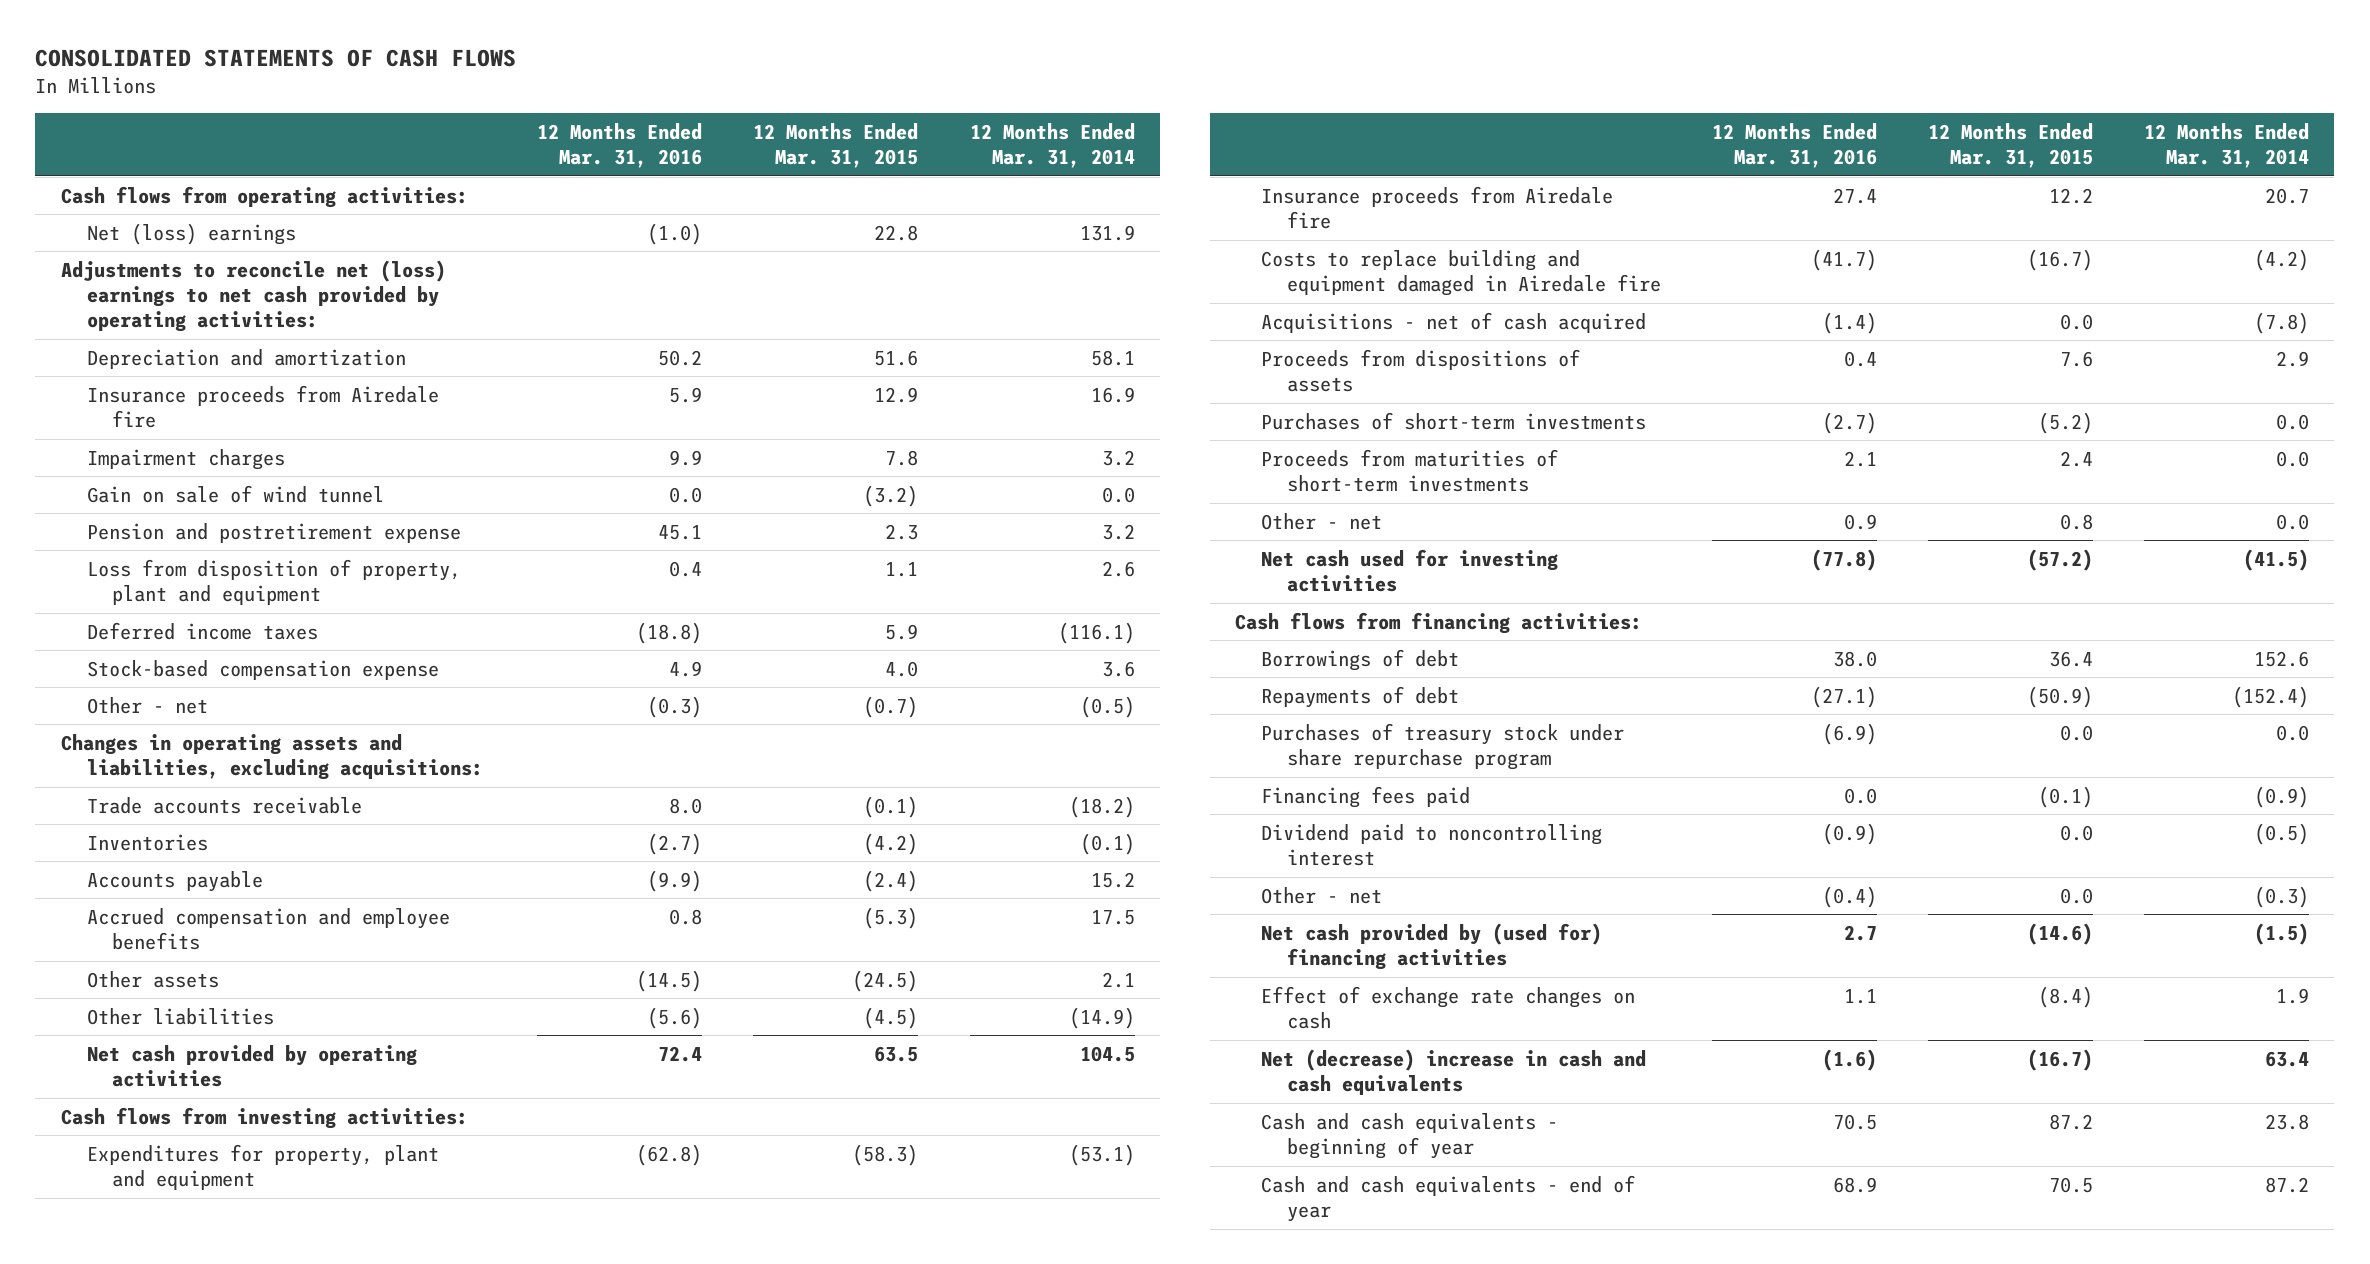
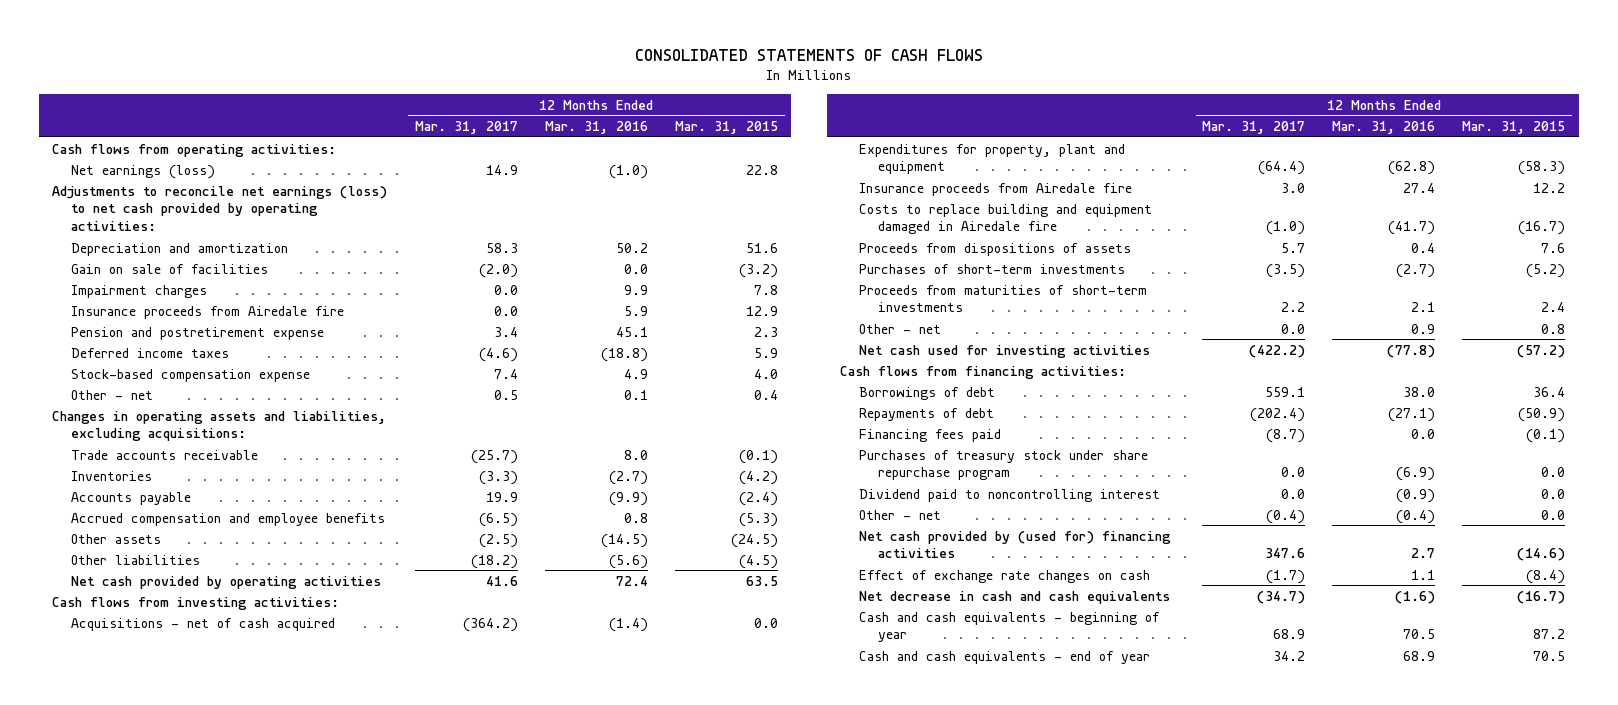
[969,122,1135,169] 12 Months Ended Mar. 31, 2014 -> none
none -> [414,121,518,135] Mar. 31, 2017
[86,222,296,245] Net (loss) earnings -> [71,164,216,179] Net earnings (loss)
[60,259,446,333] Adjustments to reconcile net (loss) earnings to net cash provided by operating activities: -> [52,185,388,232] Adjustments to reconcile net earnings (loss) to net cash provided by operating activities:
none -> [71,263,269,274] Gain on sale of facilities
[86,484,384,503] Gain on sale of wind tunnel -> none
[86,384,439,429] Insurance proceeds from Airedale fire -> [71,305,345,319] Insurance proceeds from Airedale fire
[86,558,461,606] Loss from disposition of property, plant and equipment -> none
[647,695,703,718] (0.3) -> [623,389,648,400] 0.1
[863,695,919,718] (0.7) -> [753,389,778,400] 0.4
[1260,311,1646,333] Acquisitions - net of cash acquired -> [71,617,336,631] Acquisitions - net of cash acquired
[1260,722,1624,771] Purchases of treasury stock under share repurchase program -> [858,449,1148,481] Purchases of treasury stock under share repurchase program
[1260,1048,1646,1096] Net (decrease) increase in cash and cash equivalents -> [858,590,1170,604] Net decrease in cash and cash equivalents

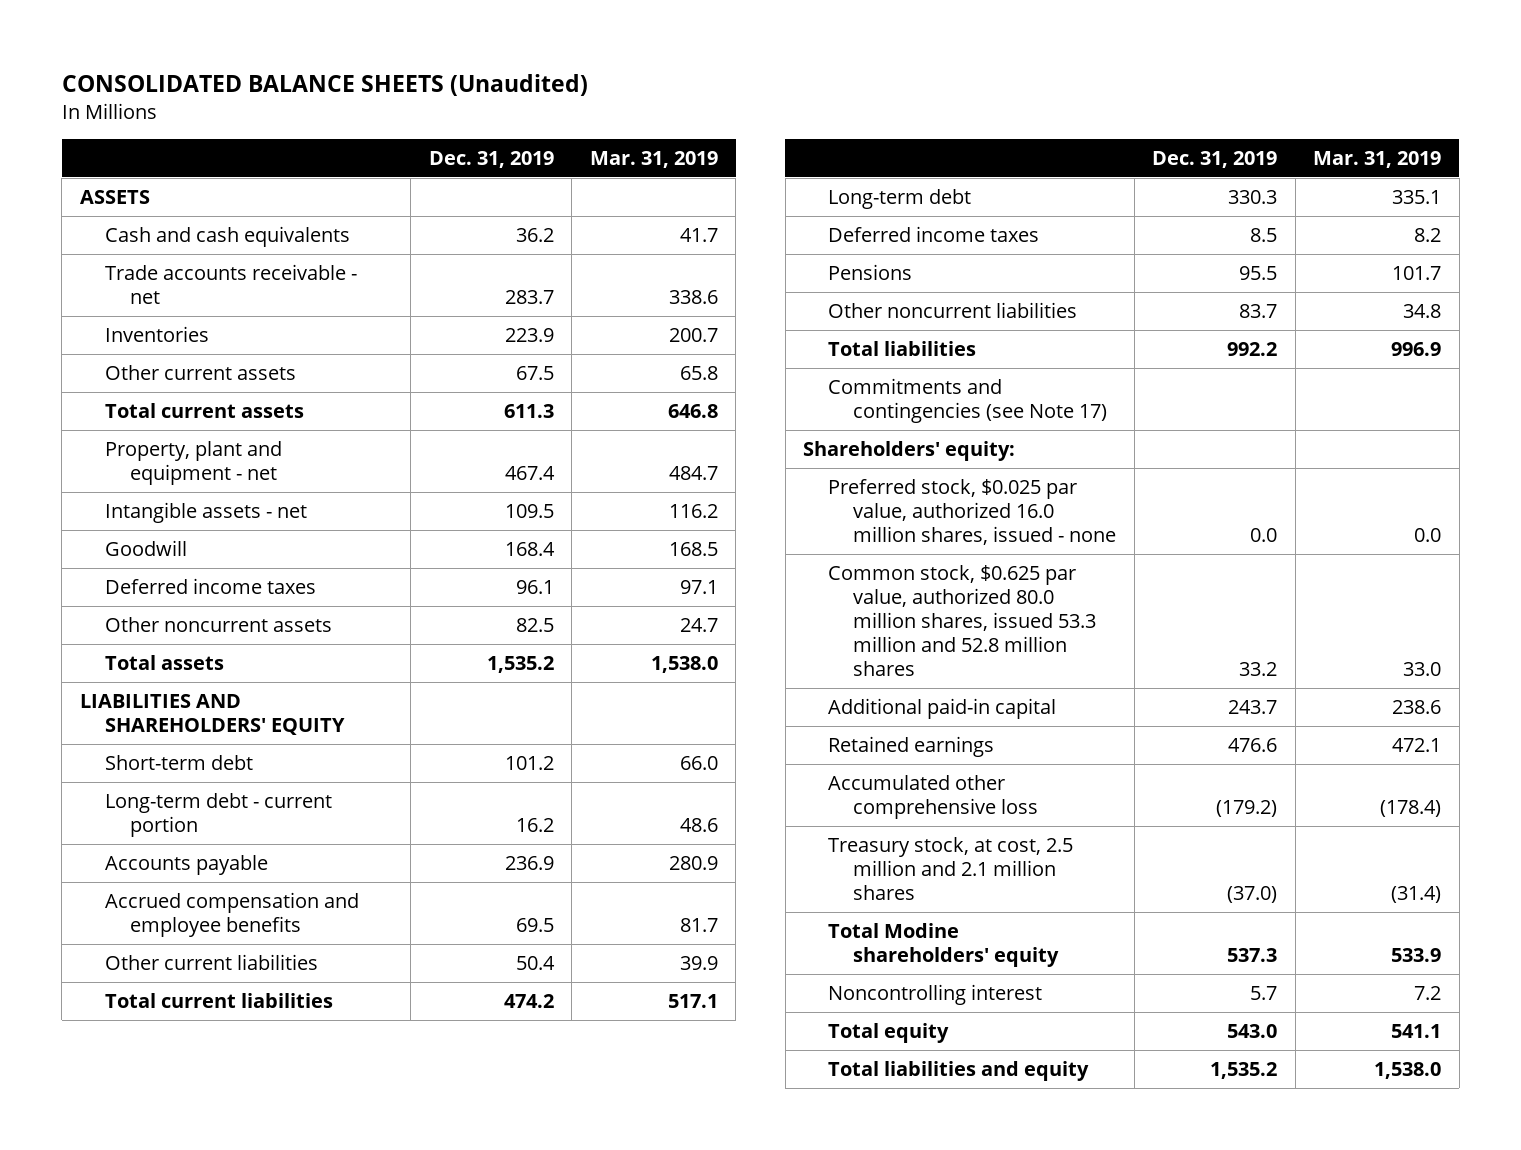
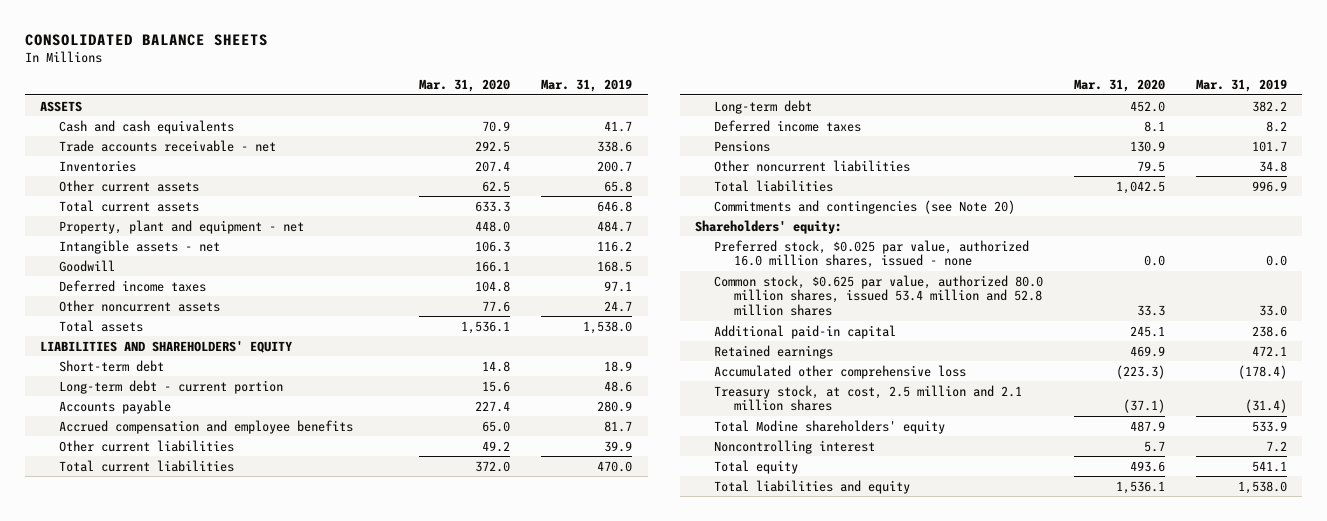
[61,74,588,97] CONSOLIDATED BALANCE SHEETS (Unaudited) -> [24,33,268,46] CONSOLIDATED BALANCE SHEETS
[428,150,554,168] Dec. 31, 2019 -> none
none -> [419,79,511,93] Mar. 31, 2020
[679,756,718,771] 66.0 -> [604,360,633,372] 18.9
[667,994,718,1009] 517.1 -> [597,460,633,472] 470.0
[1392,190,1442,205] 335.1 -> [1252,100,1288,112] 382.2
[828,378,1108,424] Commitments and contingencies (see Note 17) -> [714,199,1016,214] Commitments and contingencies (see Note 20)
[828,565,1097,677] Common stock, $0.625 par value, authorized 80.0 million shares, issued 53.3 million and 52.8 million shares -> [714,274,1044,317] Common stock, $0.625 par value, authorized 80.0 million shares, issued 53.4 million and 52.8 million shares

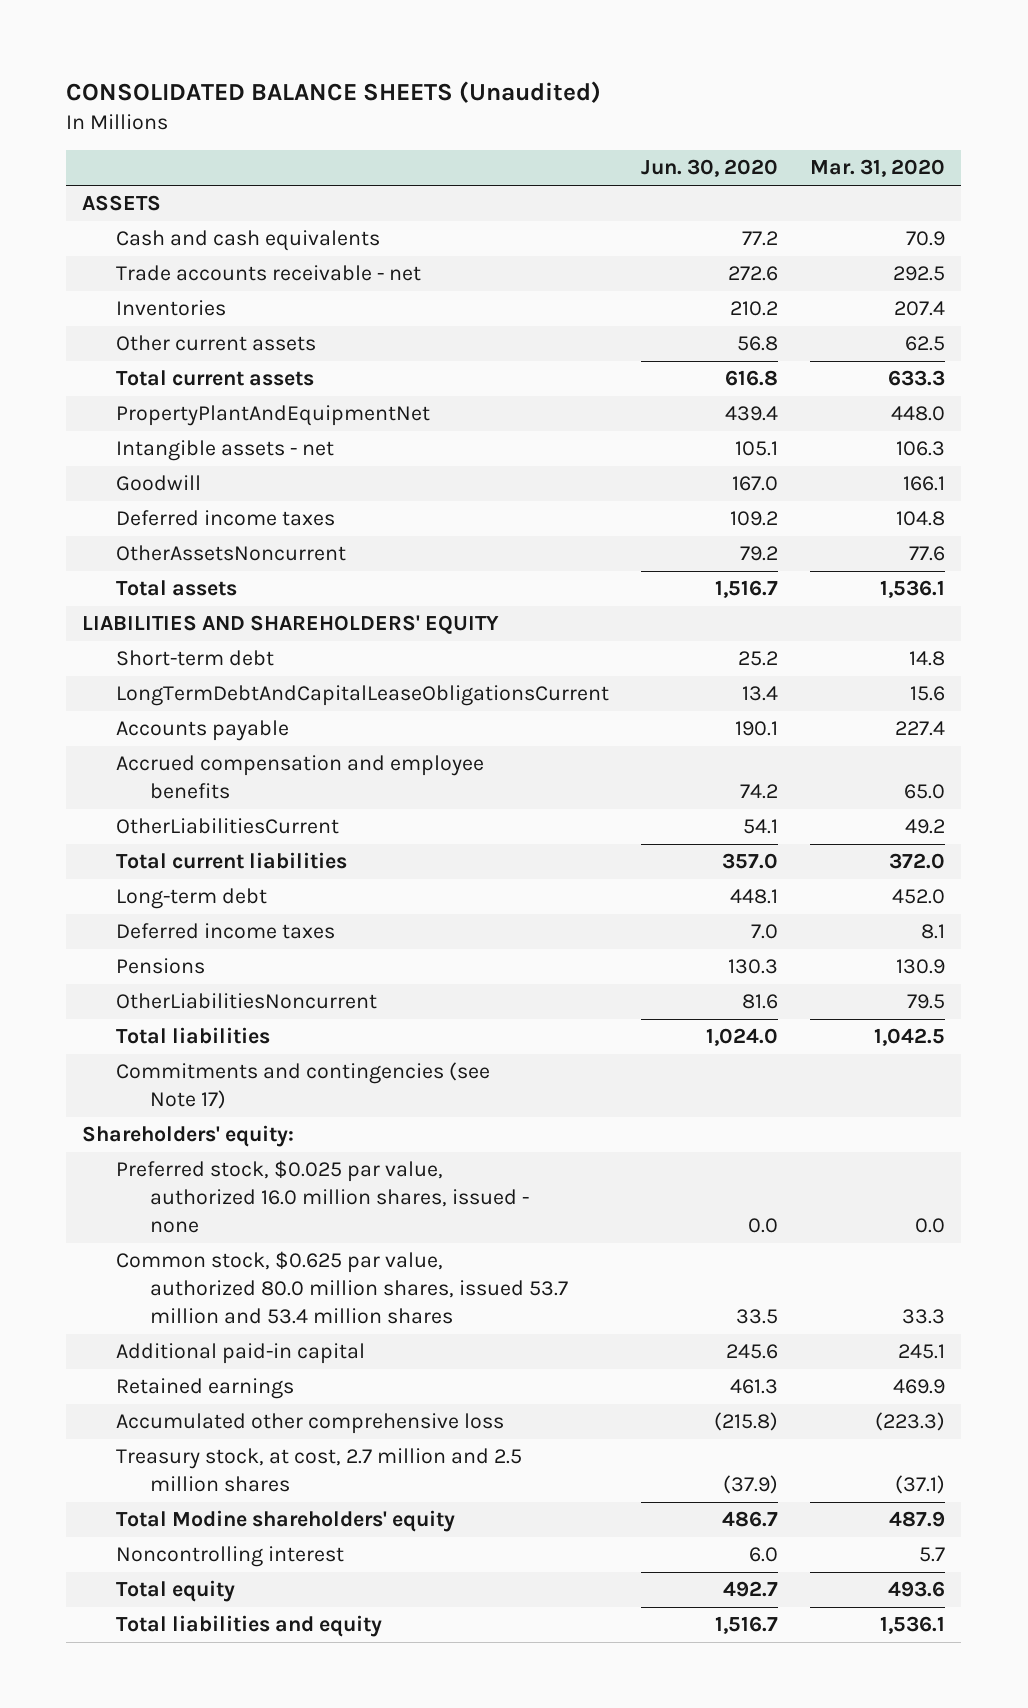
[24,33,268,46] CONSOLIDATED BALANCE SHEETS -> [66,80,602,103] CONSOLIDATED BALANCE SHEETS (Unaudited)
[541,79,633,93] Mar. 31, 2019 -> none
none -> [641,159,779,178] Jun. 30, 2020
[59,219,305,234] Property, plant and equipment - net -> [116,405,431,427] PropertyPlantAndEquipmentNet
[59,299,221,312] Other noncurrent assets -> [116,545,347,562] OtherAssetsNoncurrent
[59,379,284,394] Long-term debt - current portion -> [116,685,610,707] LongTermDebtAndCapitalLeaseObligationsCurrent
[59,439,235,452] Other current liabilities -> [116,818,340,835] OtherLiabilitiesCurrent
[714,159,911,172] Other noncurrent liabilities -> [116,993,378,1010] OtherLiabilitiesNoncurrent
[714,199,1016,214] Commitments and contingencies (see Note 20) -> [116,1062,491,1110] Commitments and contingencies (see Note 17)
[714,274,1044,317] Common stock, $0.625 par value, authorized 80.0 million shares, issued 53.4 million and 52.8 million shares -> [116,1251,569,1325] Common stock, $0.625 par value, authorized 80.0 million shares, issued 53.7 million and 53.4 million shares
[714,384,1023,412] Treasury stock, at cost, 2.5 million and 2.1 million shares -> [116,1448,523,1493] Treasury stock, at cost, 2.7 million and 2.5 million shares

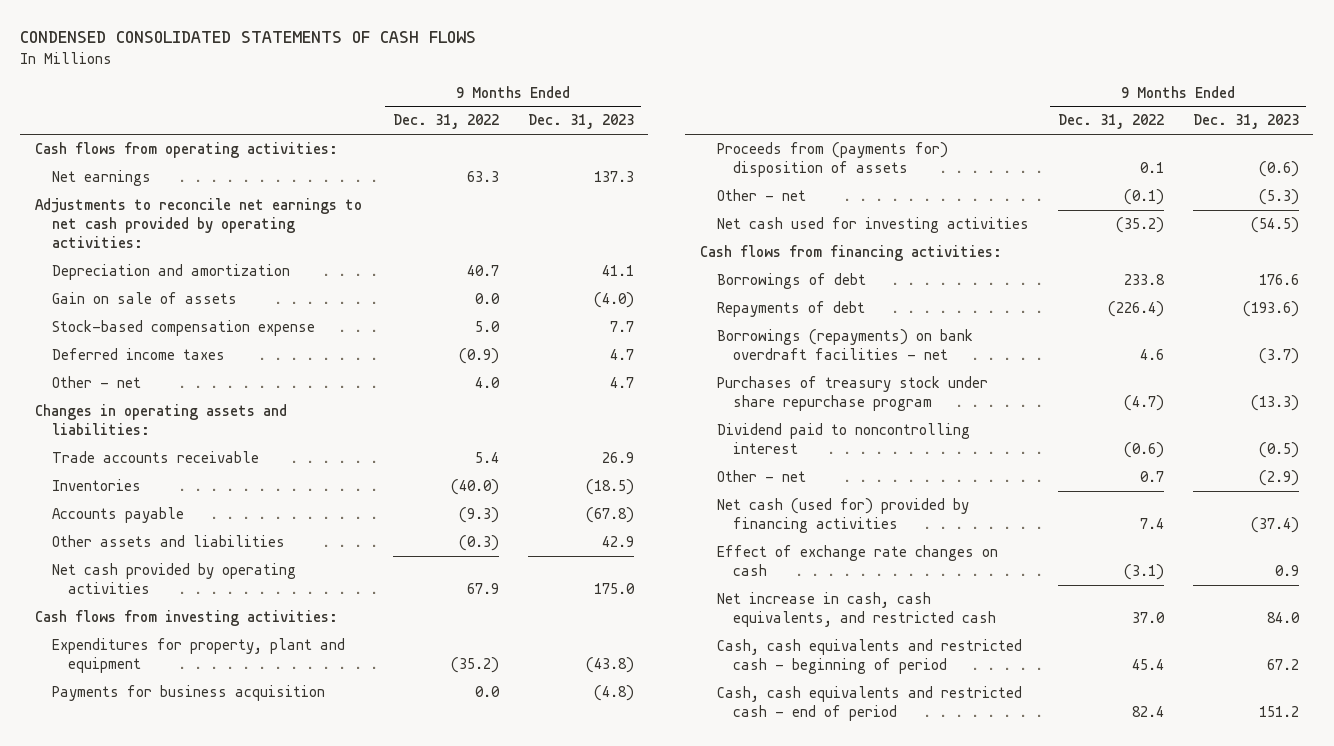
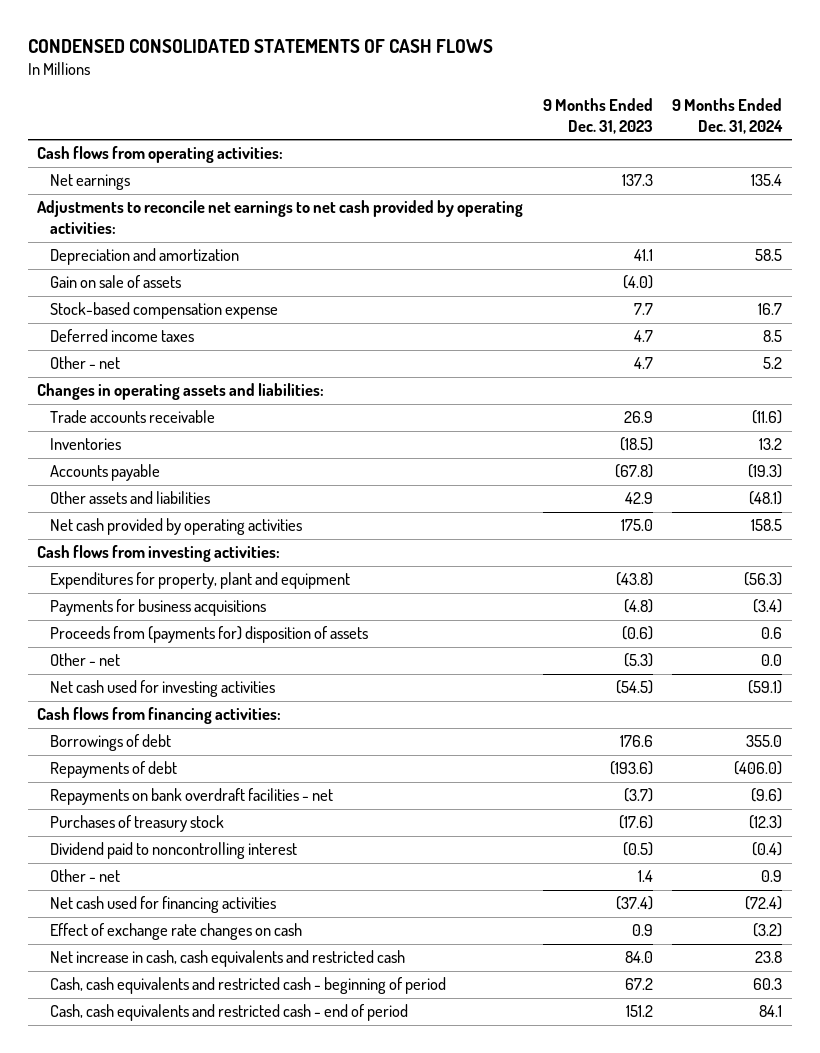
[392,114,499,130] Dec. 31, 2022 -> none
none -> [672,97,784,134] 9 Months Ended Dec. 31, 2024
[51,685,325,702] Payments for business acquisition -> [50,599,267,617] Payments for business acquisitions
[716,329,973,361] Borrowings (repayments) on bank overdraft facilities - net -> [50,788,334,806] Repayments on bank overdraft facilities - net
[716,376,988,412] Purchases of treasury stock under share repurchase program -> [50,815,225,833] Purchases of treasury stock
[1250,395,1299,412] (13.3) -> [618,815,653,830] (17.6)
[1258,470,1299,487] (2.9) -> [637,870,653,883] 1.4
[716,498,969,534] Net cash (used for) provided by financing activities -> [50,896,277,914] Net cash used for financing activities
[716,592,997,628] Net increase in cash, cash equivalents, and restricted cash -> [50,950,406,968] Net increase in cash, cash equivalents and restricted cash

